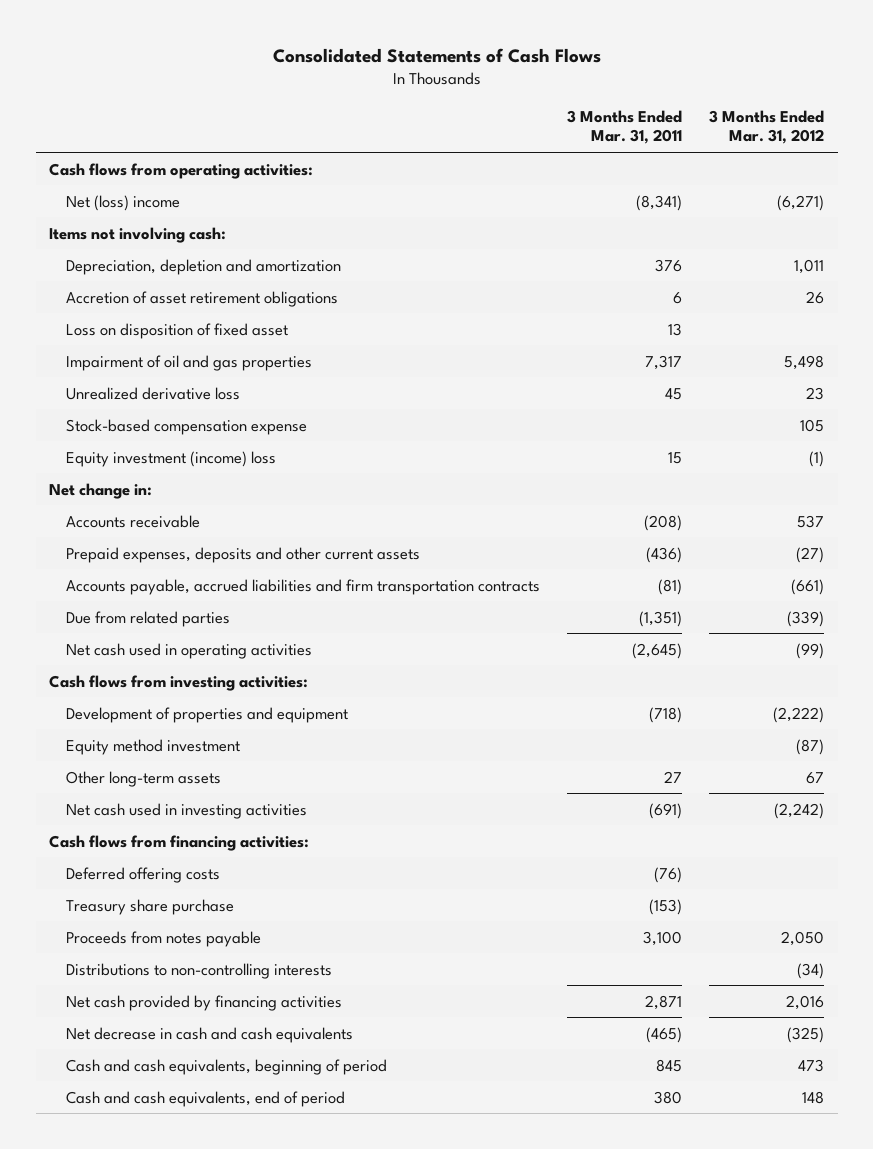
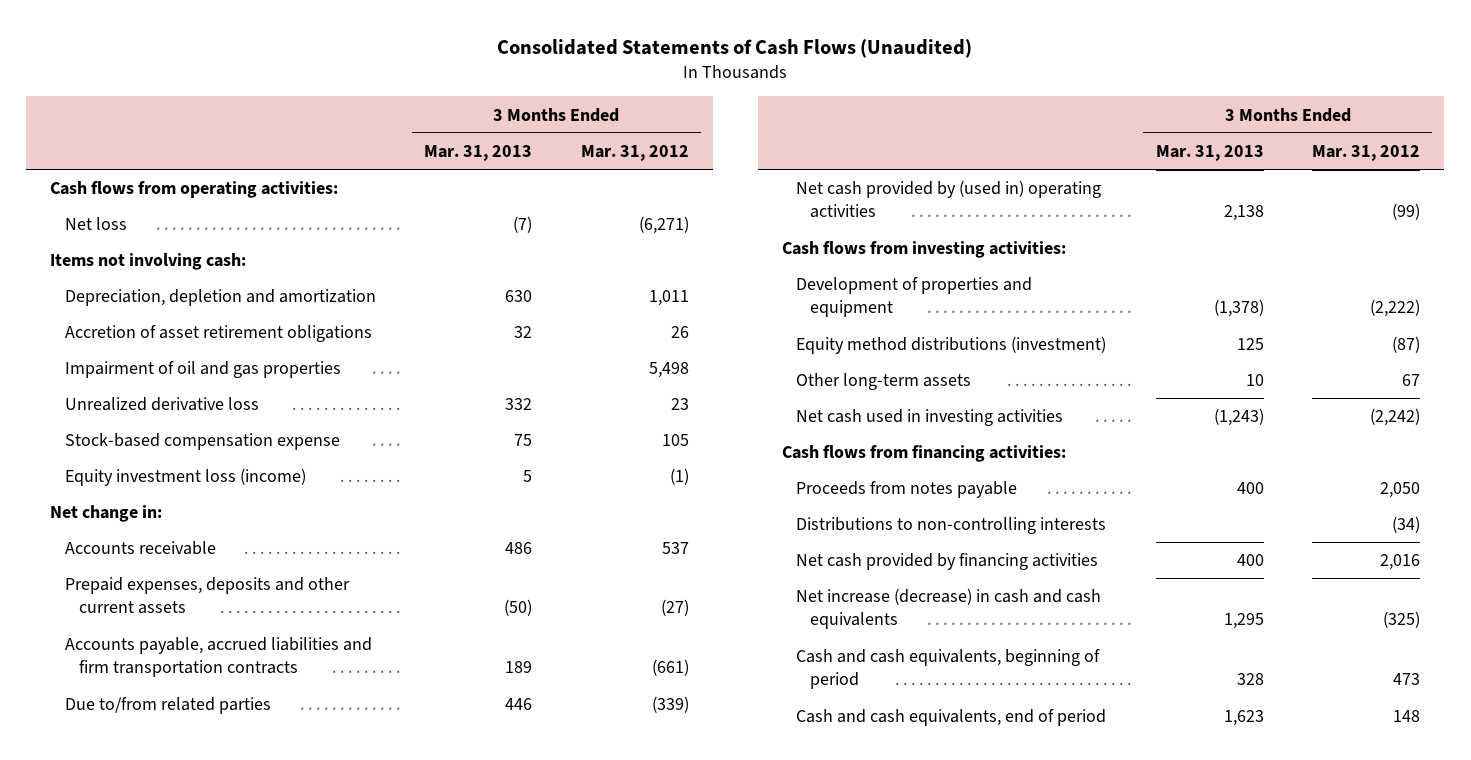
[272,47,601,63] Consolidated Statements of Cash Flows -> [497,39,973,59] Consolidated Statements of Cash Flows (Unaudited)
[566,110,682,145] 3 Months Ended Mar. 31, 2011 -> none
none -> [424,145,533,162] Mar. 31, 2013
[65,194,180,211] Net (loss) income -> [64,217,127,231] Net loss
[65,322,288,339] Loss on disposition of fixed asset -> none
[65,450,276,467] Equity investment (income) loss -> [64,468,306,487] Equity investment loss (income)
[65,610,230,627] Due from related parties -> [64,697,271,715] Due to/from related parties
[65,642,312,659] Net cash used in operating activities -> [796,180,1102,219] Net cash provided by (used in) operating activities
[65,738,240,755] Equity method investment -> [796,336,1107,355] Equity method distributions (investment)
[65,866,220,883] Deferred offering costs -> none
[65,898,234,915] Treasury share purchase -> none
[65,1026,353,1043] Net decrease in cash and cash equivalents -> [796,588,1102,630] Net increase (decrease) in cash and cash equivalents

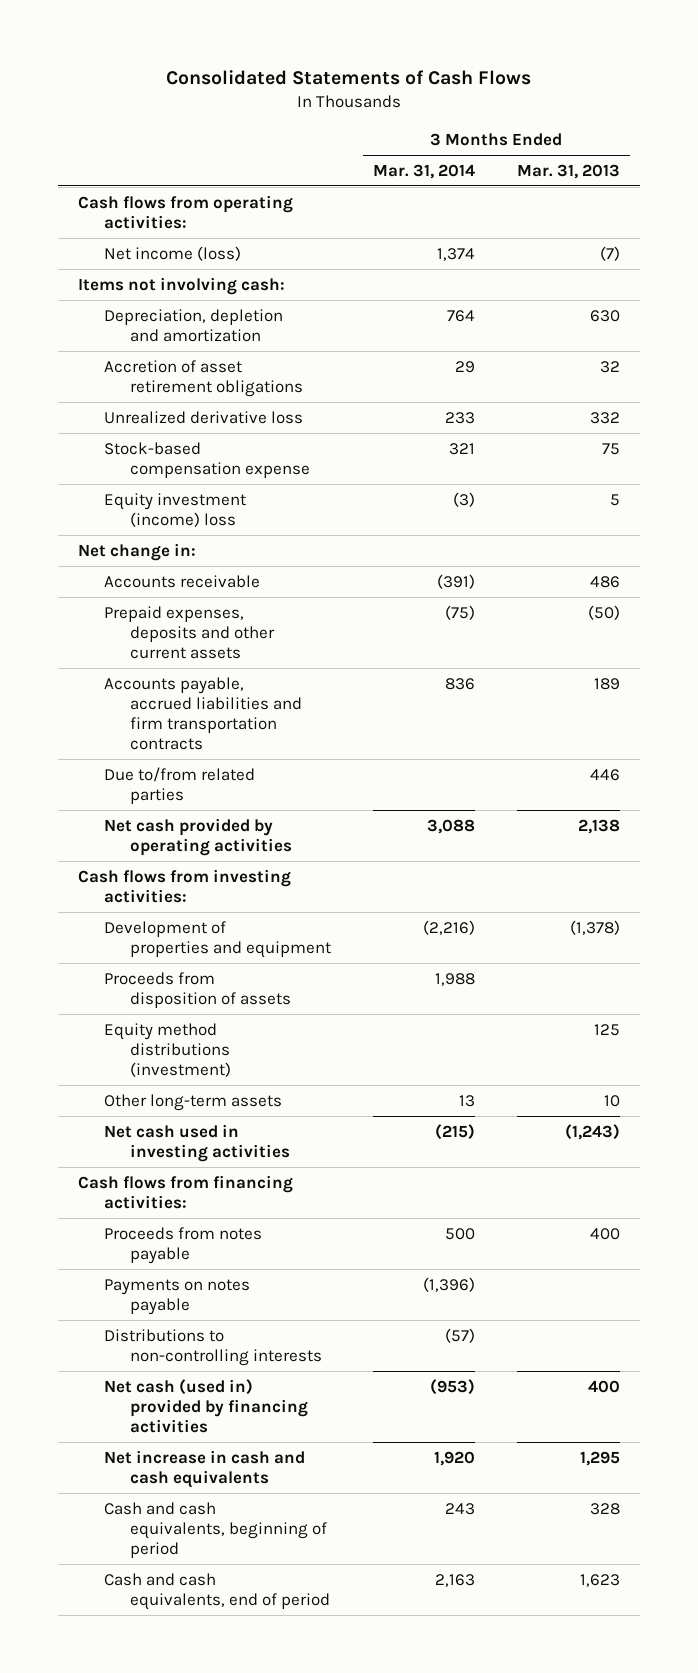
[497,39,973,59] Consolidated Statements of Cash Flows (Unaudited) -> [165,70,531,86] Consolidated Statements of Cash Flows
[580,145,689,162] Mar. 31, 2012 -> none
none -> [372,163,475,179] Mar. 31, 2014
[64,217,127,231] Net loss -> [104,245,242,261] Net income (loss)
[64,361,341,379] Impairment of oil and gas properties -> none
[64,468,306,487] Equity investment loss (income) -> [104,492,247,527] Equity investment (income) loss
[796,180,1102,219] Net cash provided by (used in) operating activities -> [104,817,293,856] Net cash provided by operating activities
none -> [104,971,292,1008] Proceeds from disposition of assets
none -> [104,1278,251,1315] Payments on notes payable
[796,553,1099,571] Net cash provided by financing activities -> [104,1378,309,1433] Net cash (used in) provided by financing activities
[796,588,1102,630] Net increase (decrease) in cash and cash equivalents -> [104,1449,306,1488] Net increase in cash and cash equivalents

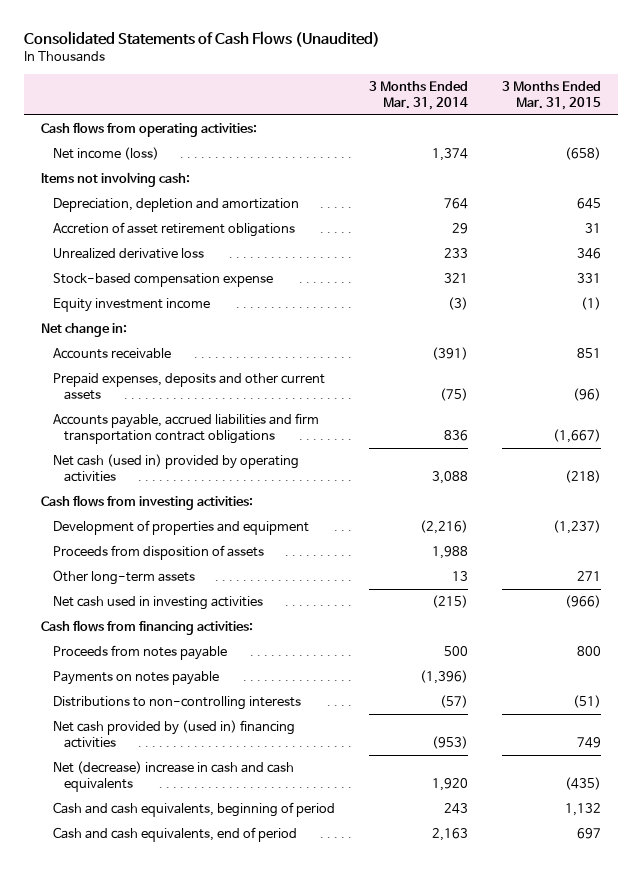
[165,70,531,86] Consolidated Statements of Cash Flows -> [23,30,380,47] Consolidated Statements of Cash Flows (Unaudited)
[516,163,620,179] Mar. 31, 2013 -> none
none -> [501,81,601,110] 3 Months Ended Mar. 31, 2015
[104,492,247,527] Equity investment (income) loss -> [52,298,210,313] Equity investment income
[104,766,256,804] Due to/from related parties -> none
[104,676,303,750] Accounts payable, accrued liabilities and firm transportation contracts -> [52,413,319,444] Accounts payable, accrued liabilities and firm transportation contract obligations
[104,817,293,856] Net cash provided by operating activities -> [52,454,299,482] Net cash (used in) provided by operating activities
[104,1022,232,1077] Equity method distributions (investment) -> none
[104,1378,309,1433] Net cash (used in) provided by financing activities -> [52,720,295,748] Net cash provided by (used in) financing activities
[104,1449,306,1488] Net increase in cash and cash equivalents -> [52,761,294,792] Net (decrease) increase in cash and cash equivalents

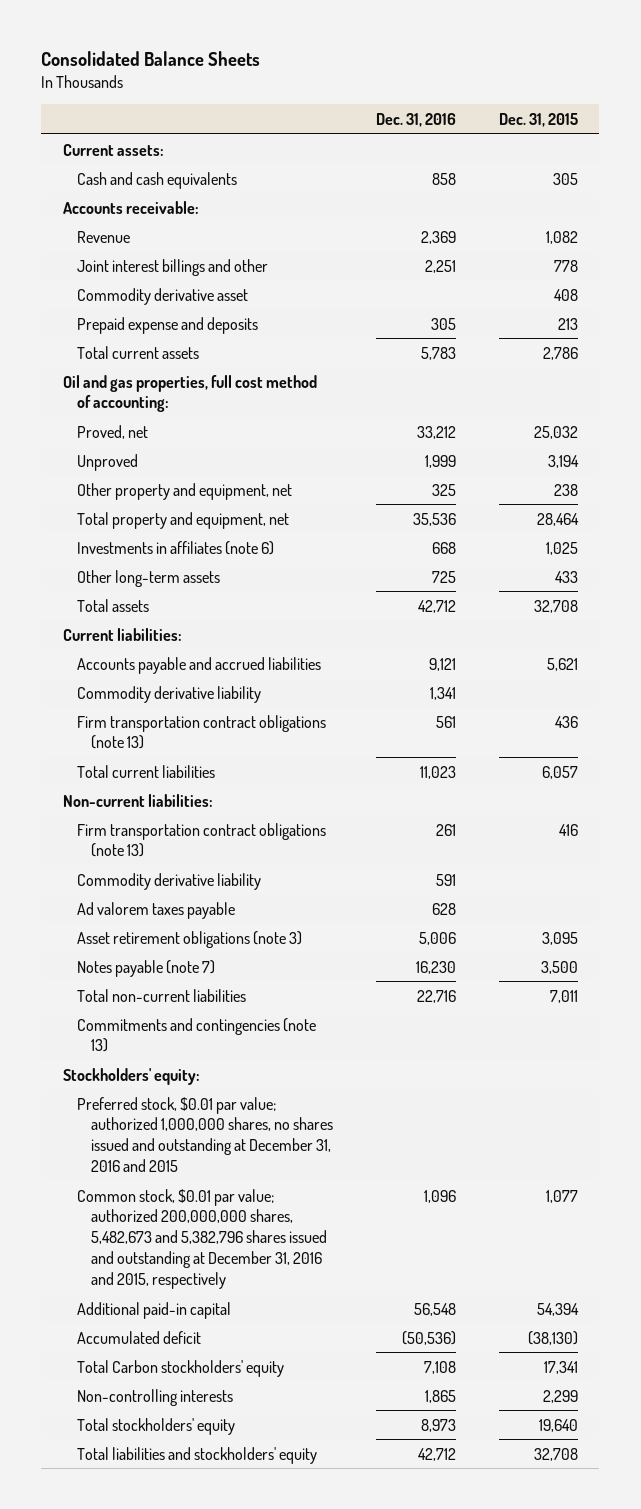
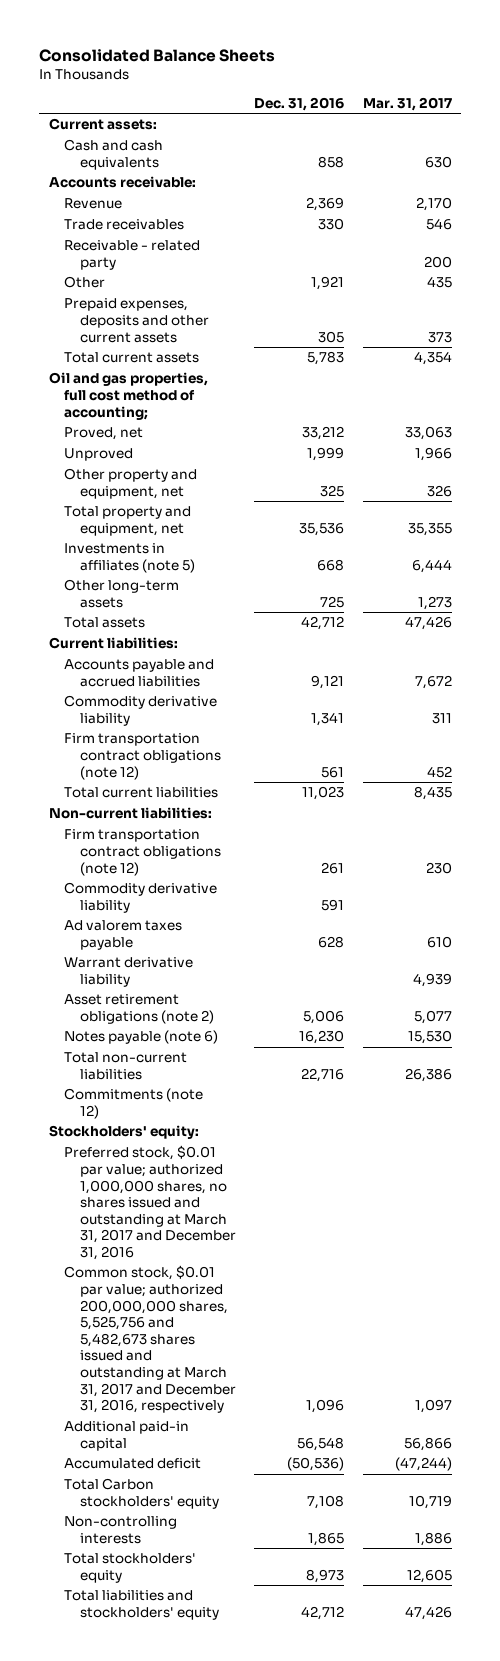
[498,112,578,127] Dec. 31, 2015 -> none
none -> [362,96,452,111] Mar. 31, 2017
[77,258,269,276] Joint interest billings and other -> none
[77,287,249,305] Commodity derivative asset -> none
none -> [64,219,185,231] Trade receivables
none -> [64,240,201,270] Receivable - related party
none -> [64,276,106,289] Other
[77,316,259,334] Prepaid expense and deposits -> [64,298,209,343] Prepaid expenses, deposits and other current assets
[62,374,317,413] Oil and gas properties, full cost method of accounting: -> [48,372,208,420] Oil and gas properties, full cost method of accounting;
[77,540,275,555] Investments in affiliates (note 6) -> [64,543,195,573] Investments in affiliates (note 5)
[77,714,327,750] Firm transportation contract obligations (note 13) -> [64,733,221,780] Firm transportation contract obligations (note 12)
[77,822,327,858] Firm transportation contract obligations (note 13) -> [64,829,221,876] Firm transportation contract obligations (note 12)
none -> [64,957,194,987] Warrant derivative liability
[77,930,303,948] Asset retirement obligations (note 3) -> [64,994,214,1024] Asset retirement obligations (note 2)
[77,959,216,977] Notes payable (note 7) -> [64,1030,219,1045] Notes payable (note 6)
[77,1017,317,1053] Commitments and contingencies (note 13) -> [64,1088,204,1119] Commitments (note 12)
[77,1096,334,1173] Preferred stock, $0.01 par value; authorized 1,000,000 shares, no shares issued and outstanding at December 31, 2016 and 2015 -> [64,1145,236,1261] Preferred stock, $0.01 par value; authorized 1,000,000 shares, no shares issued and outstanding at March 31, 2017 and December 31, 2016
[77,1188,328,1290] Common stock, $0.01 par value; authorized 200,000,000 shares, 5,482,673 and 5,382,796 shares issued and outstanding at December 31, 2016 and 2015, respectively -> [64,1265,236,1414] Common stock, $0.01 par value; authorized 200,000,000 shares, 5,525,756 and 5,482,673 shares issued and outstanding at March 31, 2017 and December 31, 2016, respectively

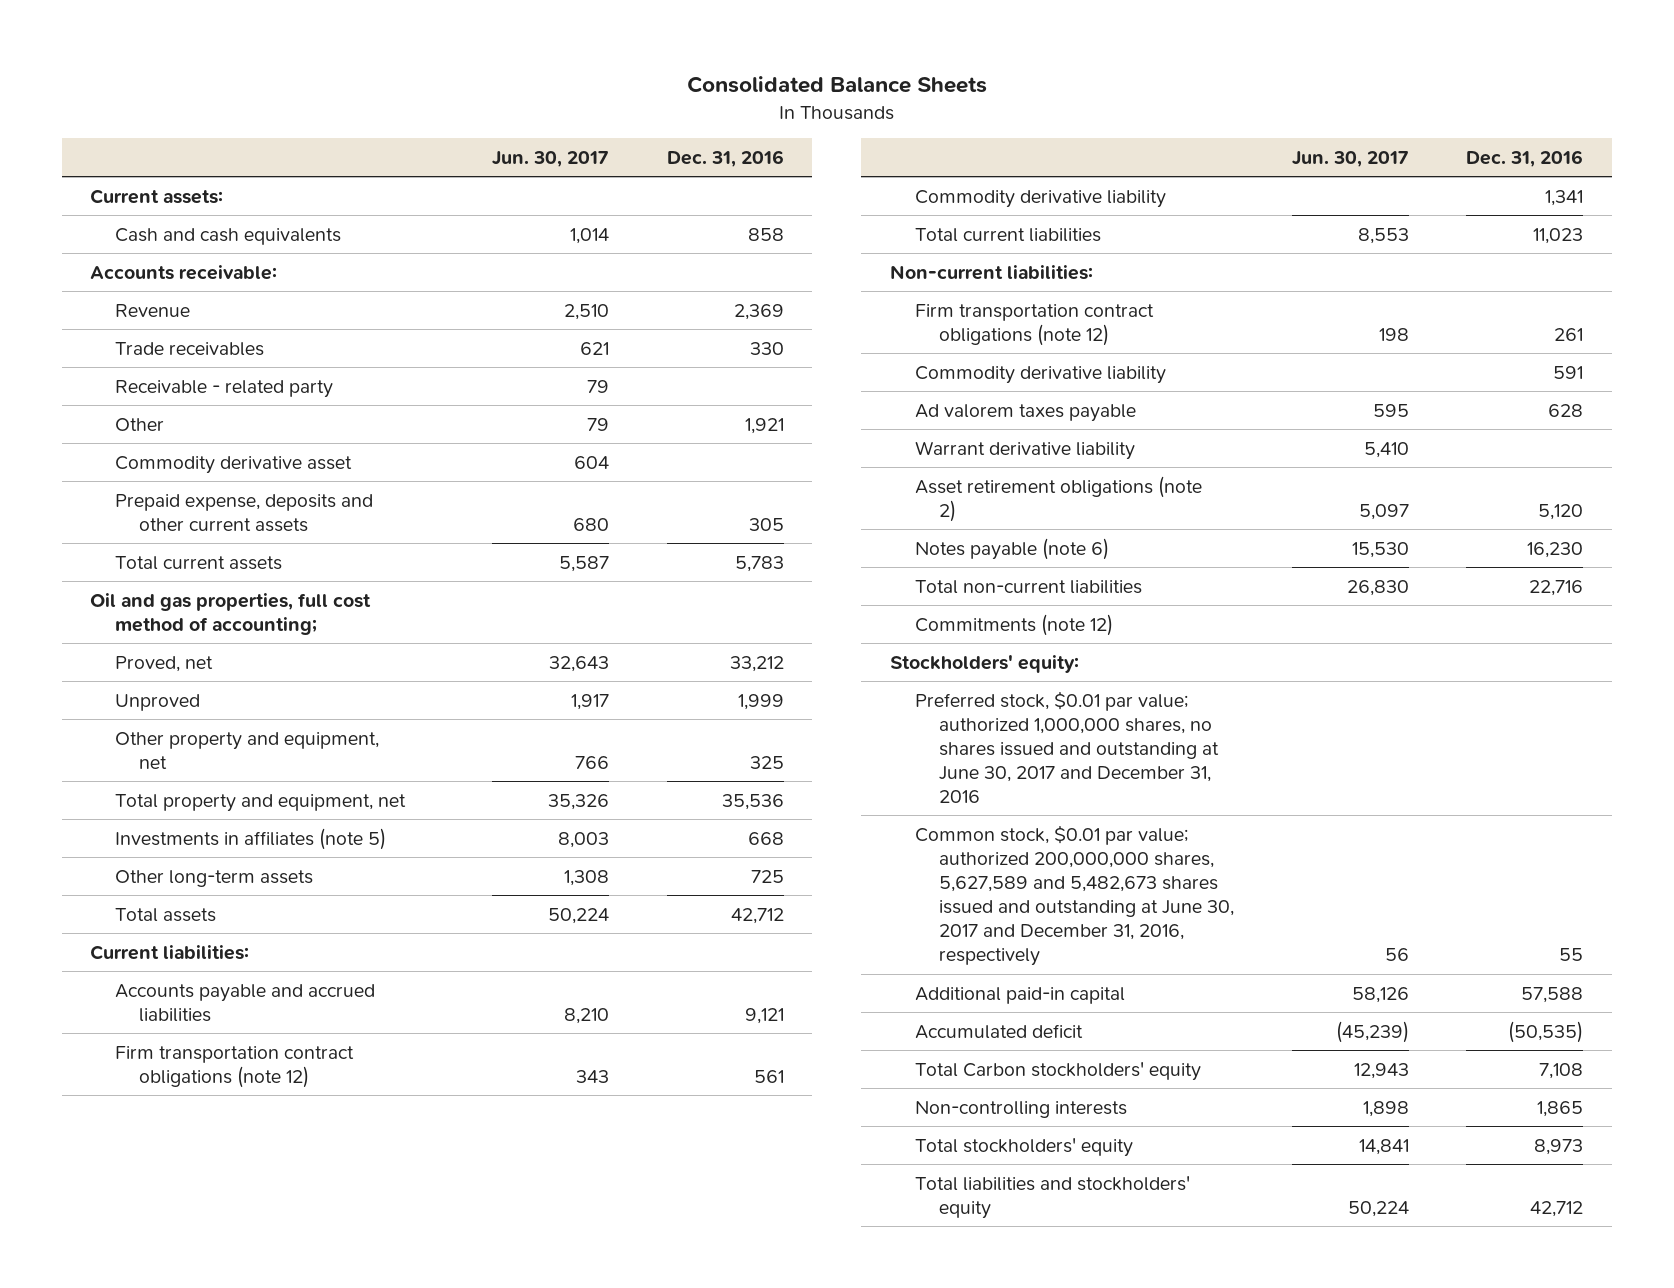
[362,96,452,111] Mar. 31, 2017 -> none
none -> [491,150,609,167] Jun. 30, 2017
none -> [114,455,352,474] Commodity derivative asset
[64,298,209,343] Prepaid expenses, deposits and other current assets -> [114,493,373,532] Prepaid expense, deposits and other current assets
[64,695,218,726] Commodity derivative liability -> [914,189,1166,208] Commodity derivative liability
[303,1009,345,1024] 5,006 -> [1538,503,1584,520] 5,120
[64,1145,236,1261] Preferred stock, $0.01 par value; authorized 1,000,000 shares, no shares issued and outstanding at March 31, 2017 and December 31, 2016 -> [914,690,1220,804] Preferred stock, $0.01 par value; authorized 1,000,000 shares, no shares issued and outstanding at June 30, 2017 and December 31, 2016
[64,1265,236,1414] Common stock, $0.01 par value; authorized 200,000,000 shares, 5,525,756 and 5,482,673 shares issued and outstanding at March 31, 2017 and December 31, 2016, respectively -> [914,824,1235,967] Common stock, $0.01 par value; authorized 200,000,000 shares, 5,627,589 and 5,482,673 shares issued and outstanding at June 30, 2017 and December 31, 2016, respectively
[306,1399,345,1414] 1,096 -> [1559,948,1584,962] 55
[297,1436,345,1451] 56,548 -> [1521,986,1584,1003] 57,588
[287,1457,345,1472] (50,536) -> [1508,1020,1584,1043] (50,535)

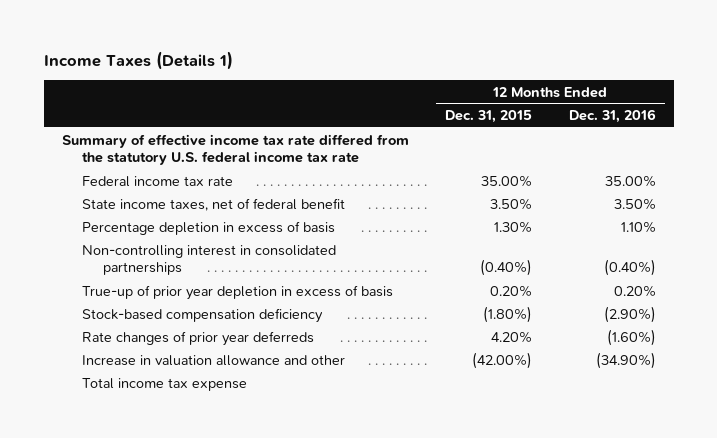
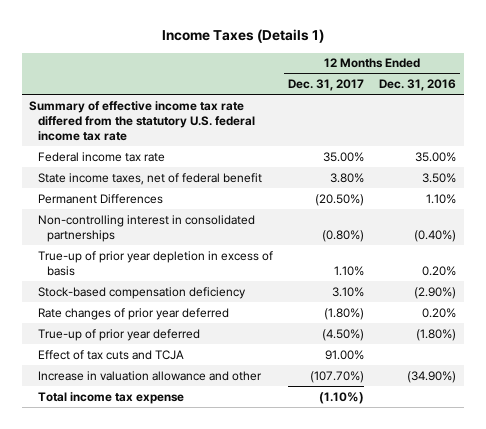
[445,110,533,124] Dec. 31, 2015 -> none
none -> [288,79,365,92] Dec. 31, 2017
[82,220,336,235] Percentage depletion in excess of basis -> [38,193,164,204] Permanent Differences
[82,330,315,346] Rate changes of prior year deferreds -> [38,307,230,320] Rate changes of prior year deferred
[606,328,656,346] (1.60%) -> [422,307,457,318] 0.20%
none -> [38,328,201,341] True-up of prior year deferred
none -> [38,349,185,360] Effect of tax cuts and TCJA

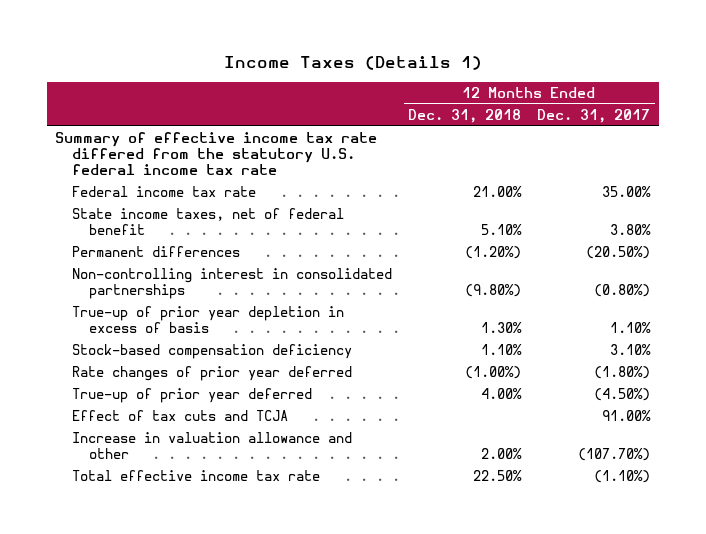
[379,79,457,92] Dec. 31, 2016 -> none
none -> [408,109,522,124] Dec. 31, 2018
[38,193,164,204] Permanent Differences -> [72,246,241,258] Permanent differences
[38,391,185,404] Total income tax expense -> [72,470,321,482] Total effective income tax rate

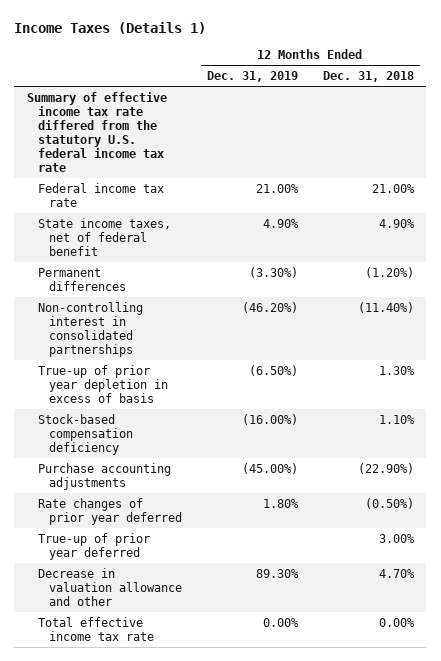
[537,109,651,124] Dec. 31, 2017 -> none
none -> [206,71,298,83] Dec. 31, 2019
[481,224,523,236] 5.10% -> [378,218,415,228] 4.90%
[465,284,522,298] (9.80%) -> [357,301,414,313] (11.40%)
[72,410,289,422] Effect of tax cuts and TCJA -> none
none -> [37,462,171,490] Purchase accounting adjustments
[465,366,522,380] (1.00%) -> [364,497,414,509] (0.50%)
[481,388,523,400] 4.00% -> [378,533,415,543] 3.00%
[72,432,353,460] Increase in valuation allowance and other -> [37,567,183,606] Decrease in valuation allowance and other
[481,448,523,460] 2.00% -> [378,568,415,578] 4.70%
[473,470,523,482] 22.50% -> [378,617,415,627] 0.00%

